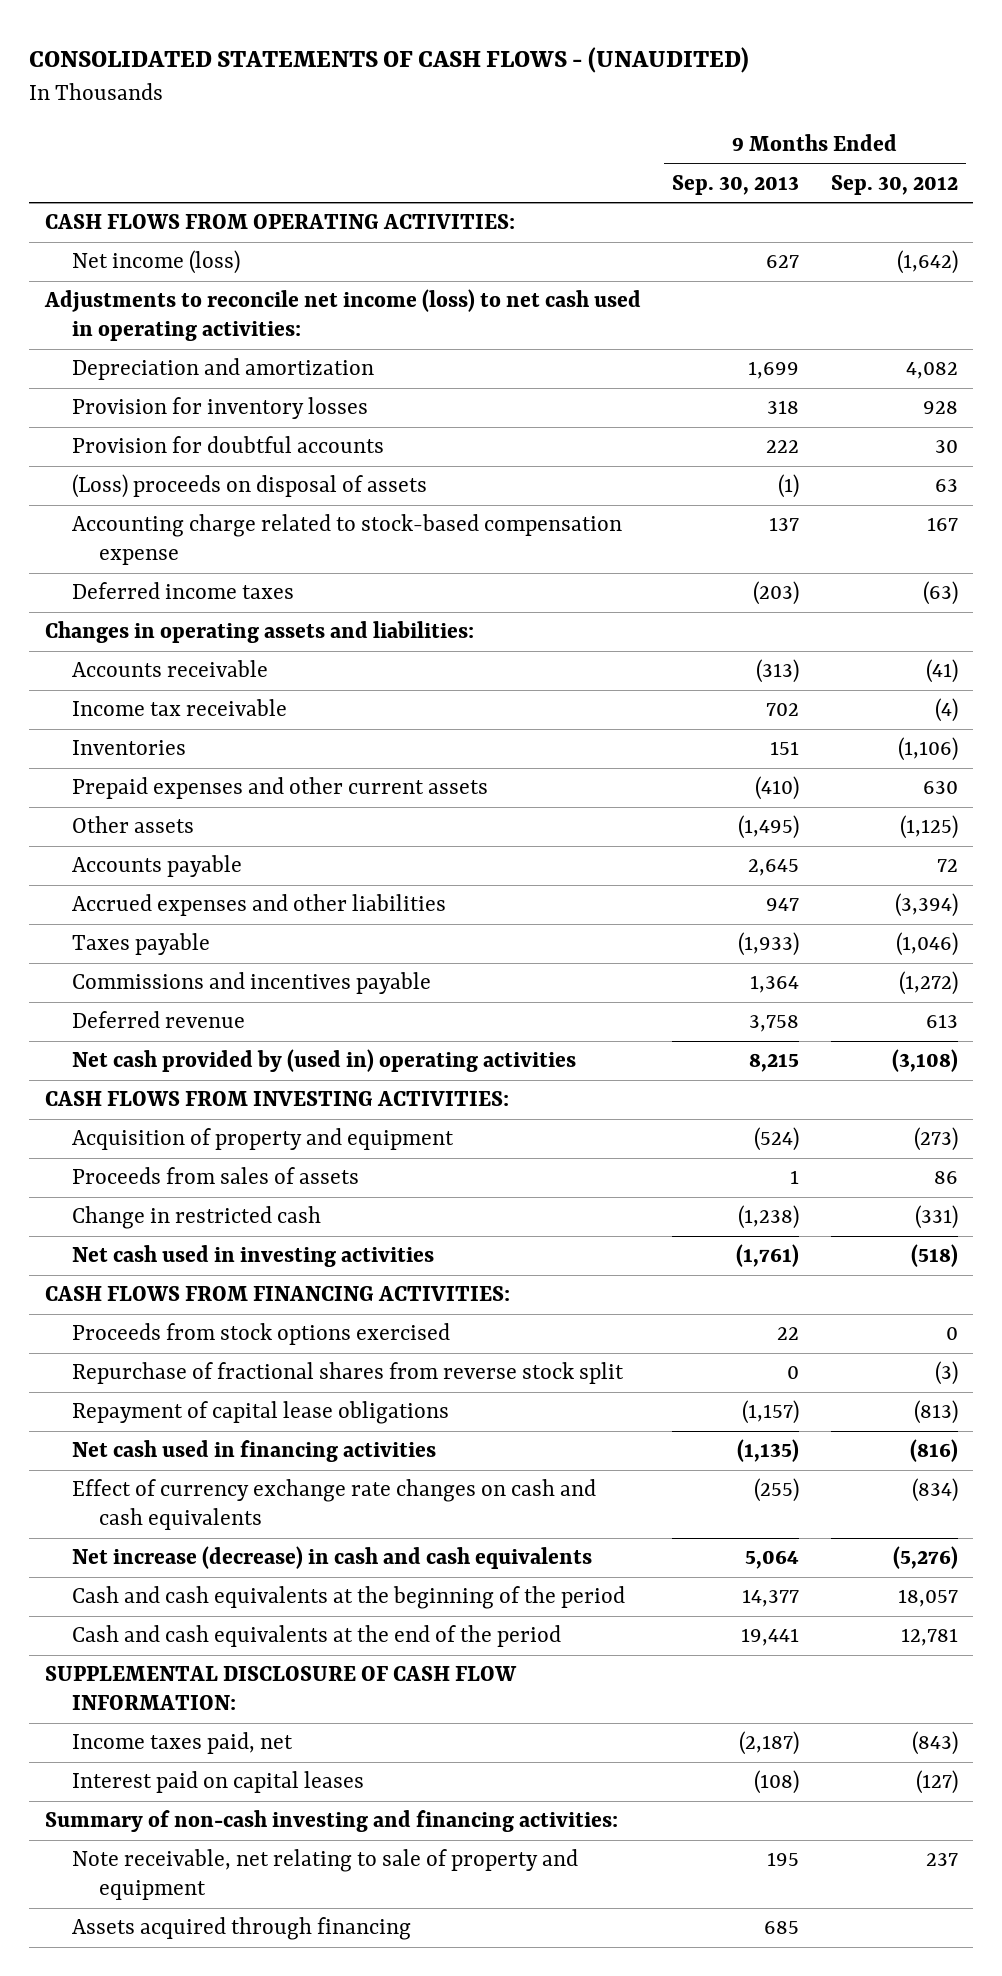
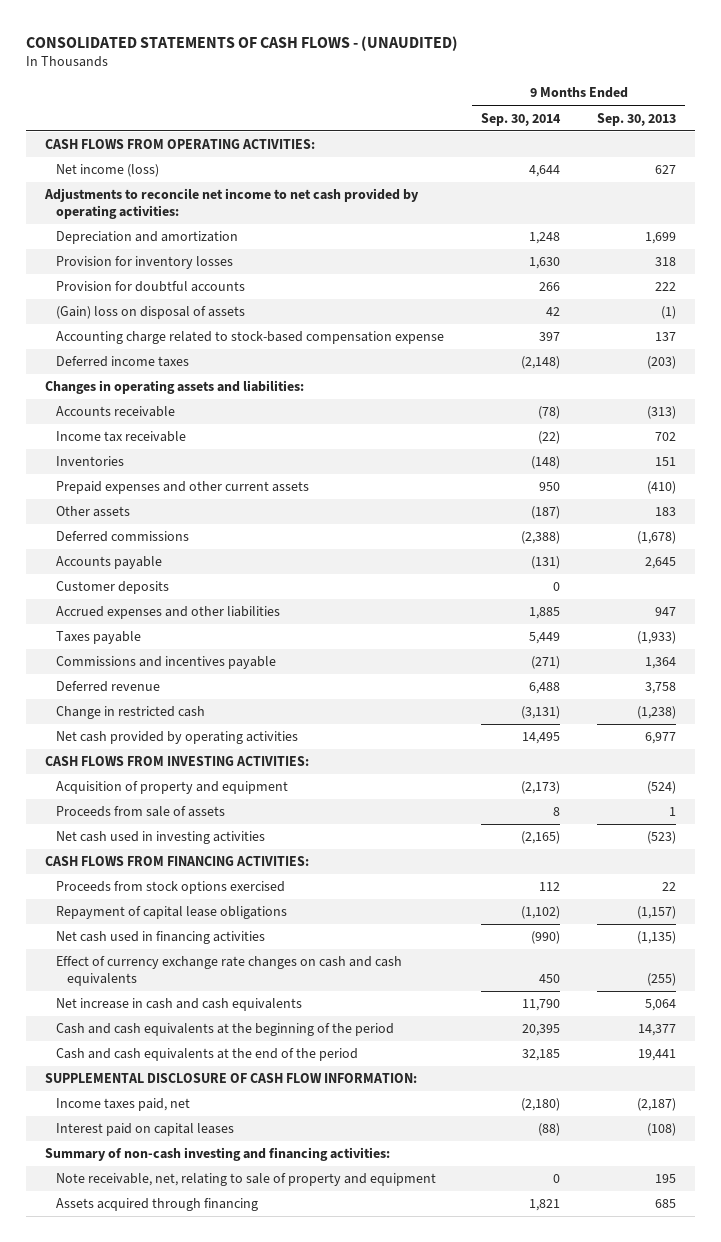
[830,174,958,195] Sep. 30, 2012 -> none
none -> [481,112,562,126] Sep. 30, 2014
[43,289,641,342] Adjustments to reconcile net income (loss) to net cash used in operating activities: -> [43,188,419,220] Adjustments to reconcile net income to net cash provided by operating activities:
[71,474,427,499] (Loss) proceeds on disposal of assets -> [56,306,246,320] (Gain) loss on disposal of assets
[738,815,800,840] (1,495) -> [655,507,677,517] 183
none -> [56,531,190,543] Deferred commissions
none -> [56,581,170,595] Customer deposits
[71,1206,321,1230] Change in restricted cash -> [56,706,206,720] Change in restricted cash
[71,1049,576,1073] Net cash provided by (used in) operating activities -> [56,731,299,745] Net cash provided by operating activities
[749,1053,800,1073] 8,215 -> [645,732,677,745] 6,977
[71,1167,359,1185] Proceeds from sales of assets -> [56,806,226,818] Proceeds from sale of assets
[736,1244,800,1268] (1,761) -> [647,831,677,845] (523)
[71,1362,624,1385] Repurchase of fractional shares from reverse stock split -> none
[71,1546,592,1570] Net increase (decrease) in cash and cash equivalents -> [56,998,303,1012] Net increase in cash and cash equivalents
[71,1849,578,1901] Note receivable, net relating to sale of property and equipment -> [56,1173,437,1187] Note receivable, net, relating to sale of property and equipment

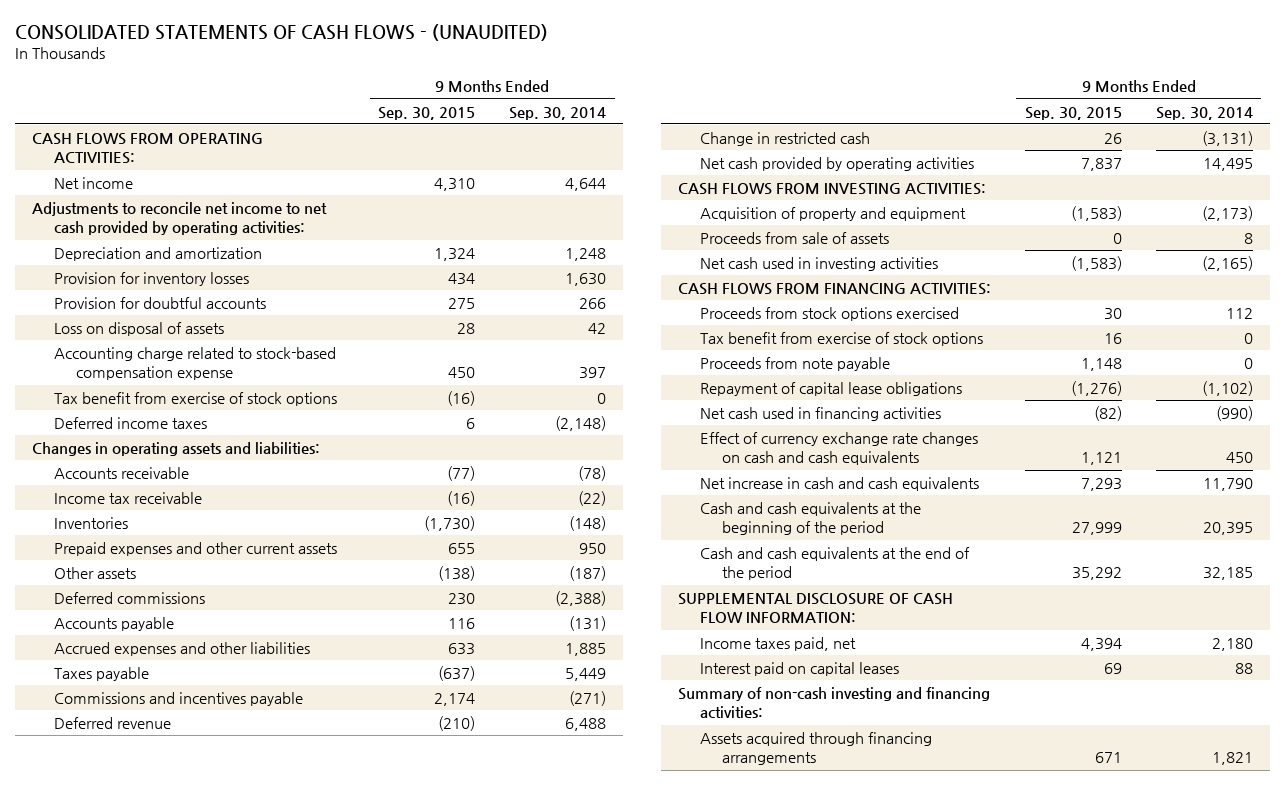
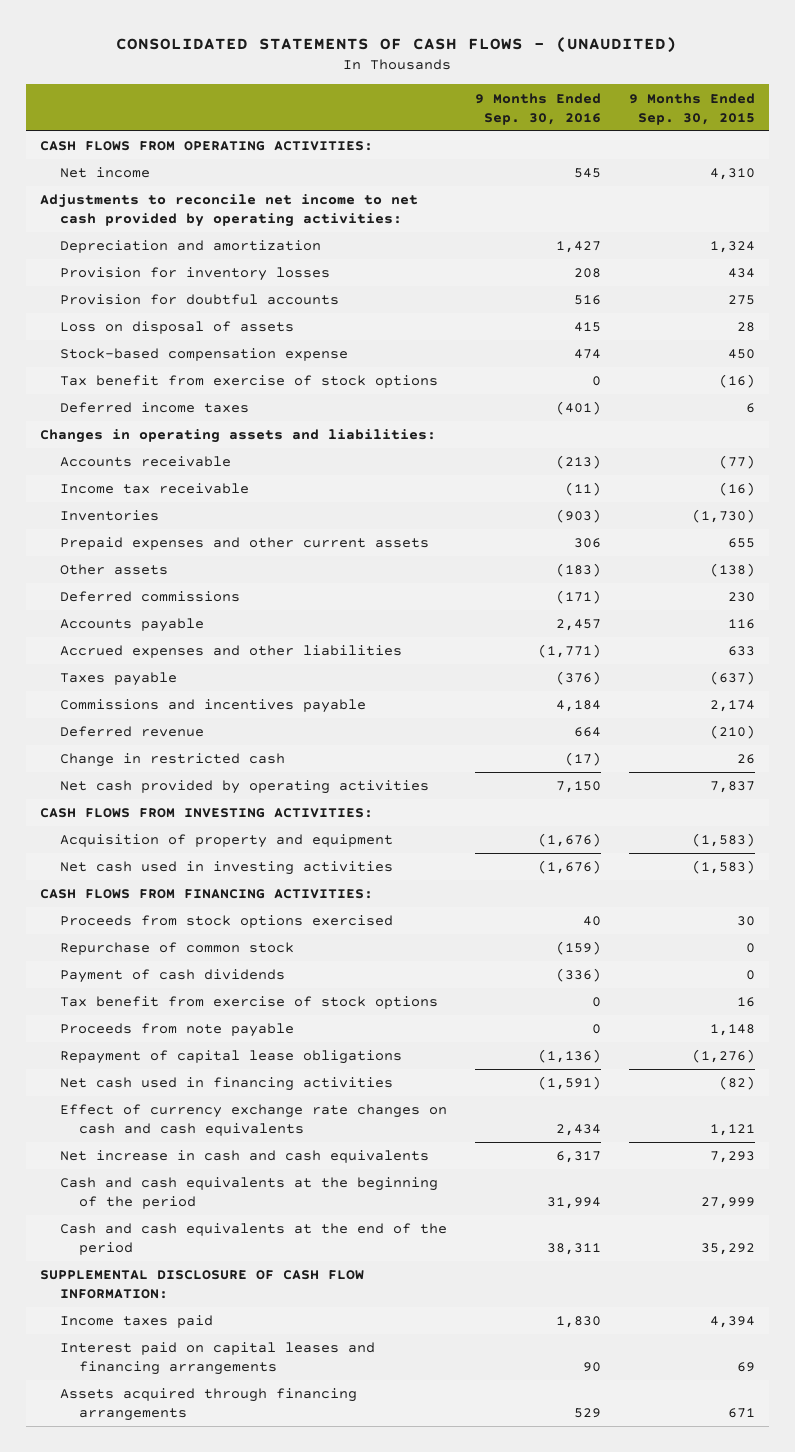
[509,106,607,120] Sep. 30, 2014 -> none
none -> [474,92,601,125] 9 Months Ended Sep. 30, 2016
[53,346,336,381] Accounting charge related to stock-based compensation expense -> [59,348,348,362] Stock-based compensation expense
[699,231,889,244] Proceeds from sale of assets -> none
none -> [59,942,294,956] Repurchase of common stock
none -> [59,969,285,984] Payment of cash dividends
[677,686,990,719] Summary of non-cash investing and financing activities: -> none
[699,636,856,651] Income taxes paid, net -> [59,1315,213,1329] Income taxes paid
[699,661,899,676] Interest paid on capital leases -> [59,1342,375,1376] Interest paid on capital leases and financing arrangements

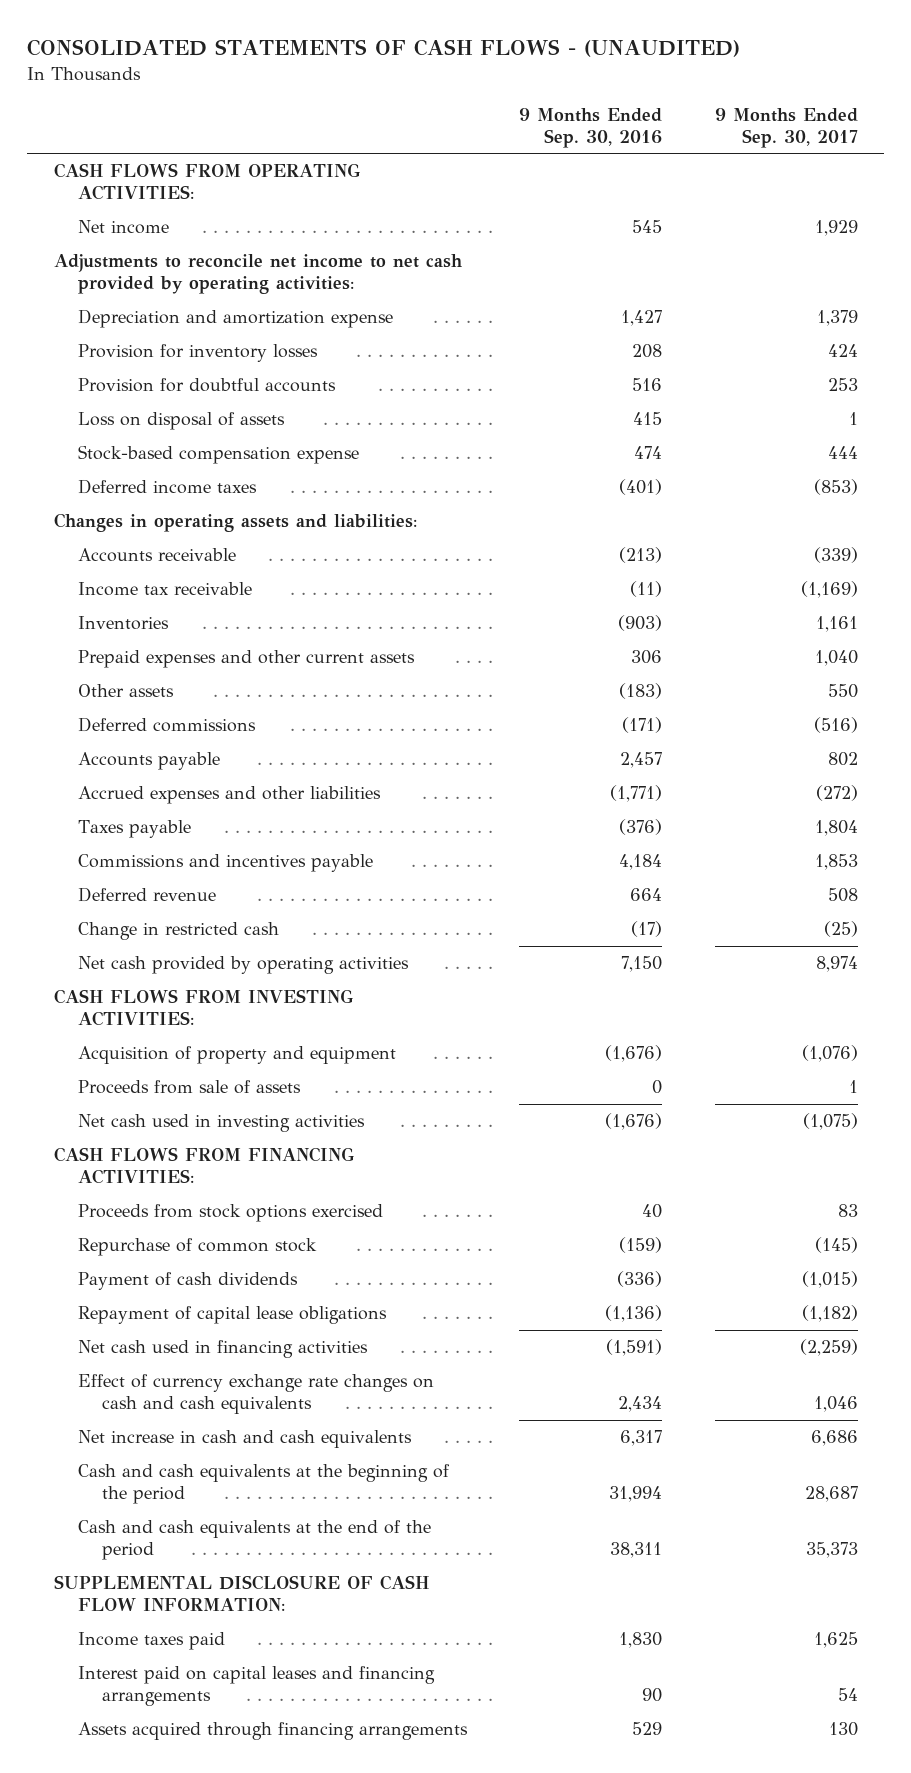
[629,92,756,125] 9 Months Ended Sep. 30, 2015 -> none
none -> [714,107,858,148] 9 Months Ended Sep. 30, 2017
[59,240,321,254] Depreciation and amortization -> [77,309,393,329] Depreciation and amortization expense
[59,375,438,389] Tax benefit from exercise of stock options -> none
none -> [77,1080,301,1095] Proceeds from sale of assets
[59,996,438,1010] Tax benefit from exercise of stock options -> none
[59,1023,294,1038] Proceeds from note payable -> none

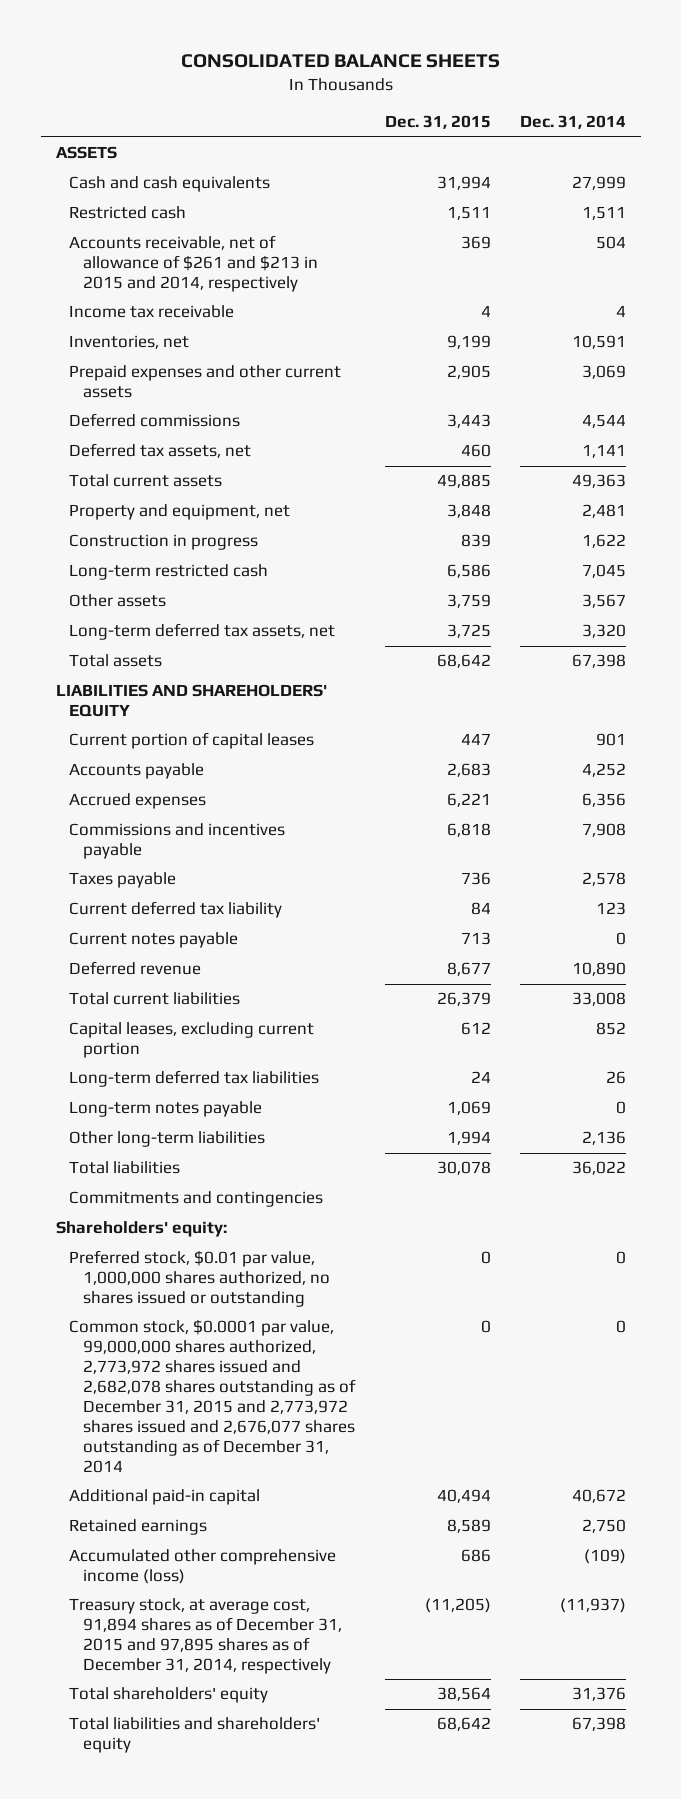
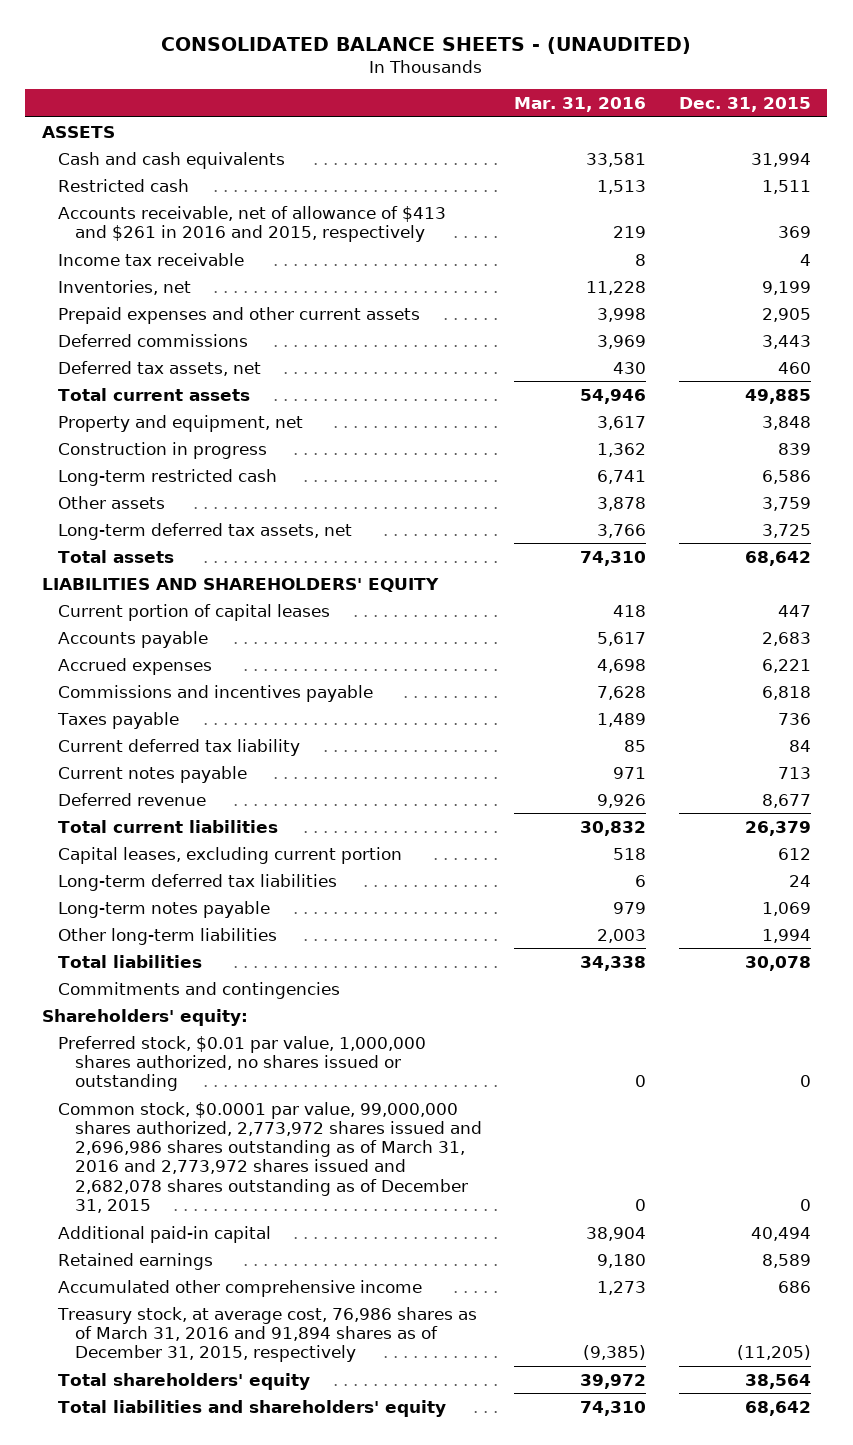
[180,54,500,69] CONSOLIDATED BALANCE SHEETS -> [161,36,692,54] CONSOLIDATED BALANCE SHEETS - (UNAUDITED)
[519,115,626,130] Dec. 31, 2014 -> none
none -> [514,96,647,112] Mar. 31, 2016
[69,235,319,293] Accounts receivable, net of allowance of $261 and $213 in 2015 and 2014, respectively -> [58,205,447,242] Accounts receivable, net of allowance of $413 and $261 in 2016 and 2015, respectively
[69,1319,357,1473] Common stock, $0.0001 par value, 99,000,000 shares authorized, 2,773,972 shares issued and 2,682,078 shares outstanding as of December 31, 2015 and 2,773,972 shares issued and 2,676,077 shares outstanding as of December 31, 2014 -> [58,1101,482,1214] Common stock, $0.0001 par value, 99,000,000 shares authorized, 2,773,972 shares issued and 2,696,986 shares outstanding as of March 31, 2016 and 2,773,972 shares issued and 2,682,078 shares outstanding as of December 31, 2015
[69,1549,337,1585] Accumulated other comprehensive income (loss) -> [58,1279,423,1297] Accumulated other comprehensive income
[69,1598,343,1675] Treasury stock, at average cost, 91,894 shares as of December 31, 2015 and 97,895 shares as of December 31, 2014, respectively -> [57,1306,478,1363] Treasury stock, at average cost, 76,986 shares as of March 31, 2016 and 91,894 shares as of December 31, 2015, respectively

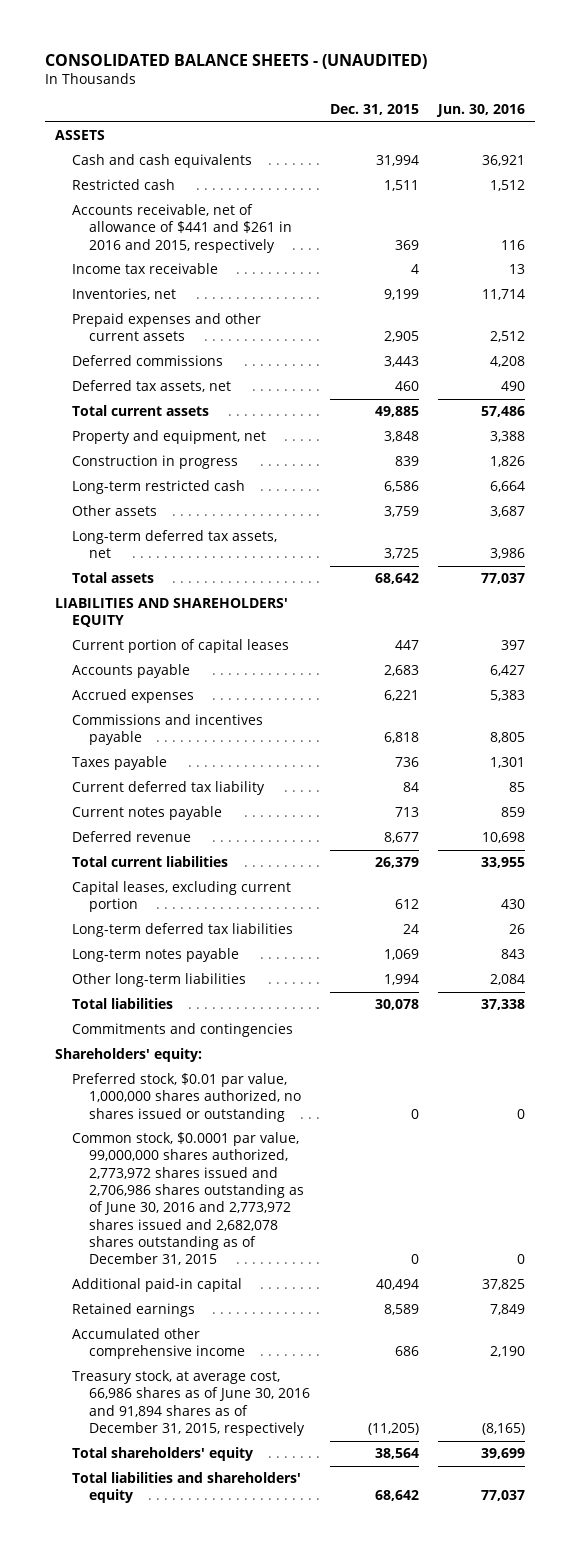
[514,96,647,112] Mar. 31, 2016 -> none
none -> [436,104,526,118] Jun. 30, 2016
[58,205,447,242] Accounts receivable, net of allowance of $413 and $261 in 2016 and 2015, respectively -> [71,204,292,253] Accounts receivable, net of allowance of $441 and $261 in 2016 and 2015, respectively
[58,1101,482,1214] Common stock, $0.0001 par value, 99,000,000 shares authorized, 2,773,972 shares issued and 2,696,986 shares outstanding as of March 31, 2016 and 2,773,972 shares issued and 2,682,078 shares outstanding as of December 31, 2015 -> [71,1132,304,1266] Common stock, $0.0001 par value, 99,000,000 shares authorized, 2,773,972 shares issued and 2,706,986 shares outstanding as of June 30, 2016 and 2,773,972 shares issued and 2,682,078 shares outstanding as of December 31, 2015
[57,1306,478,1363] Treasury stock, at average cost, 76,986 shares as of March 31, 2016 and 91,894 shares as of December 31, 2015, respectively -> [71,1370,310,1436] Treasury stock, at average cost, 66,986 shares as of June 30, 2016 and 91,894 shares as of December 31, 2015, respectively

